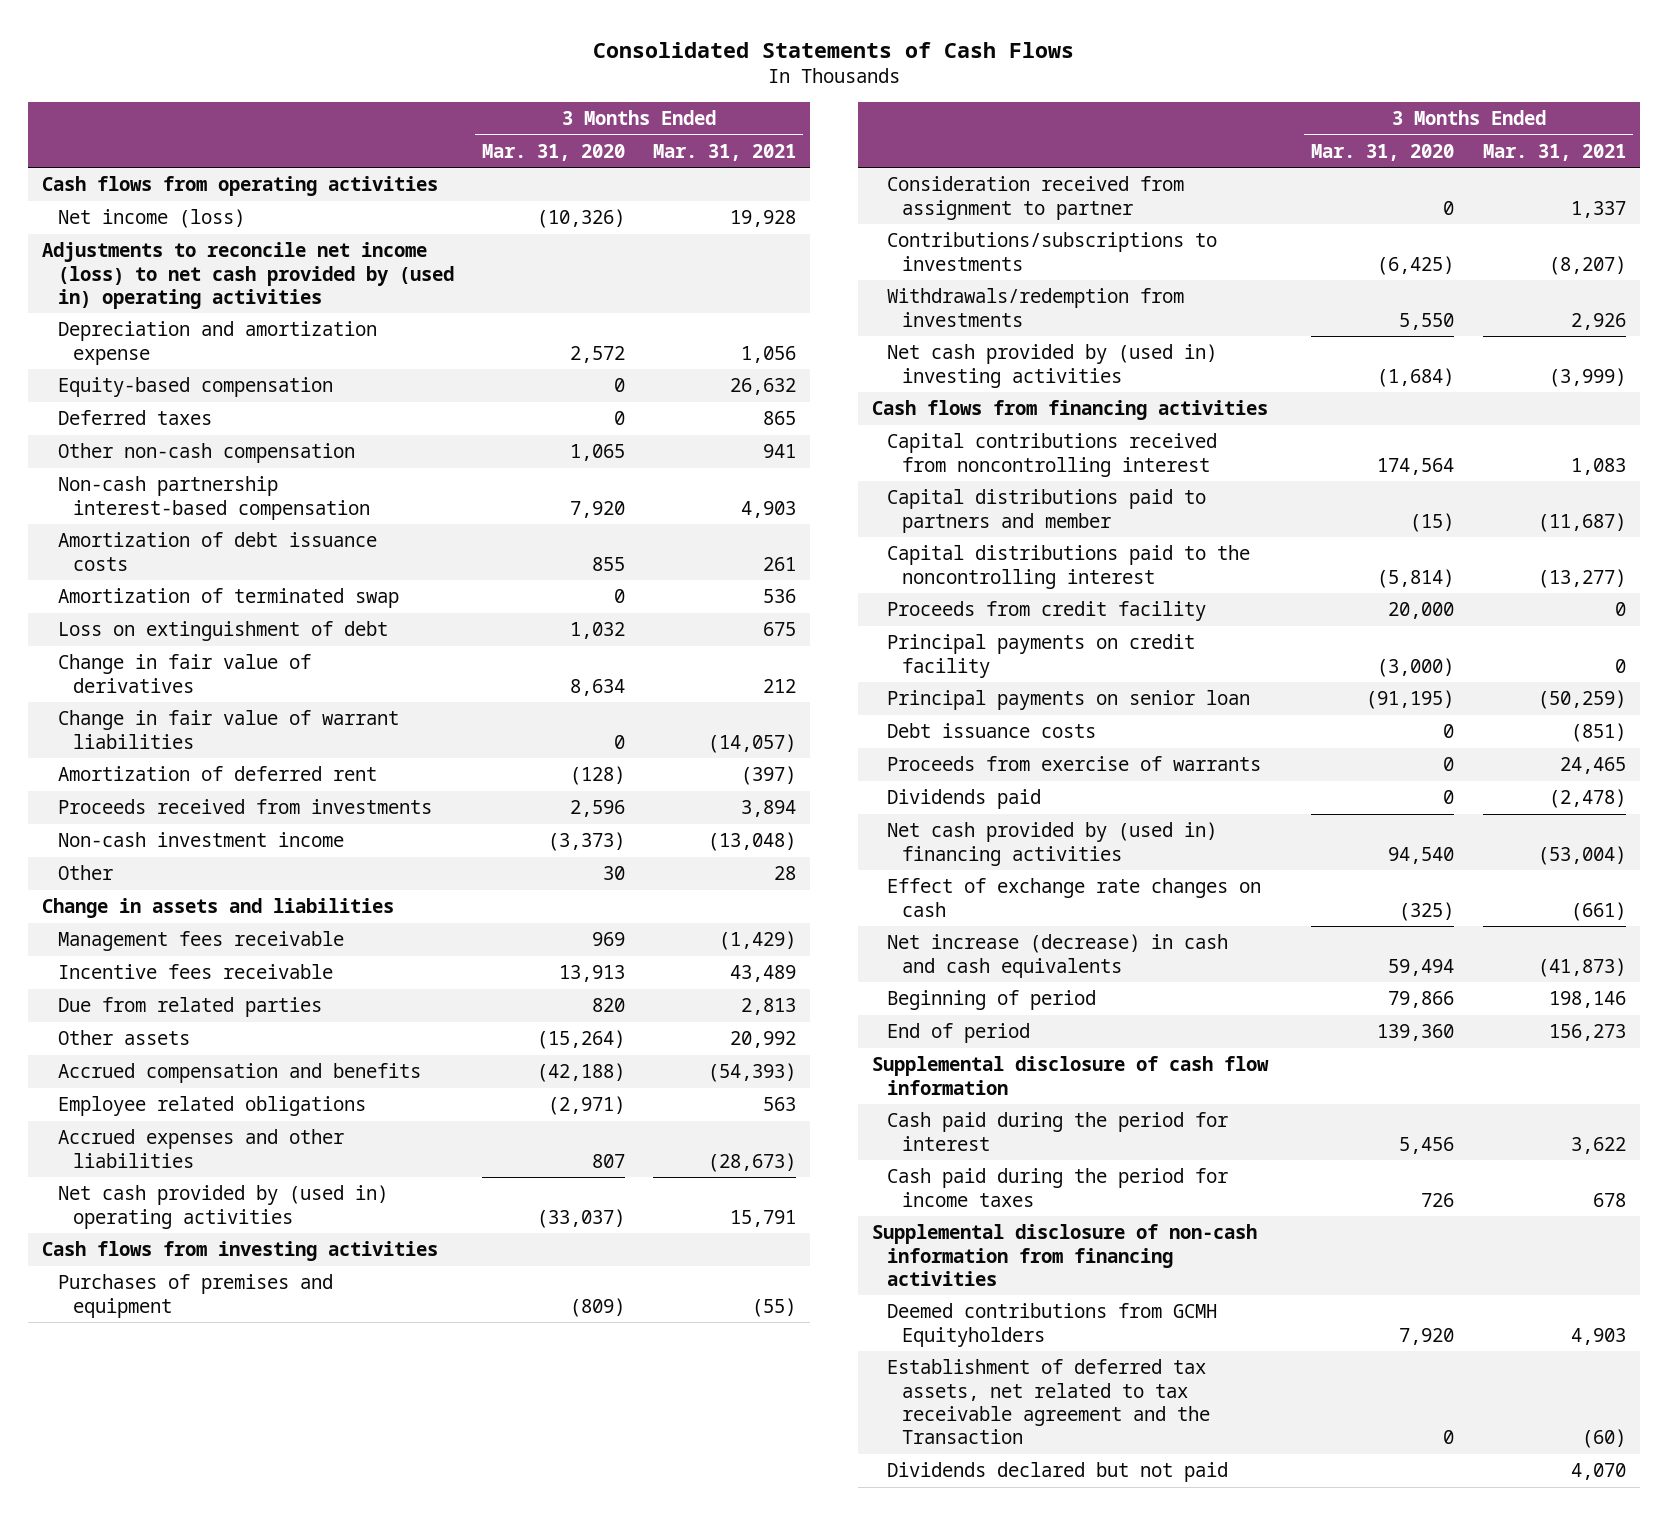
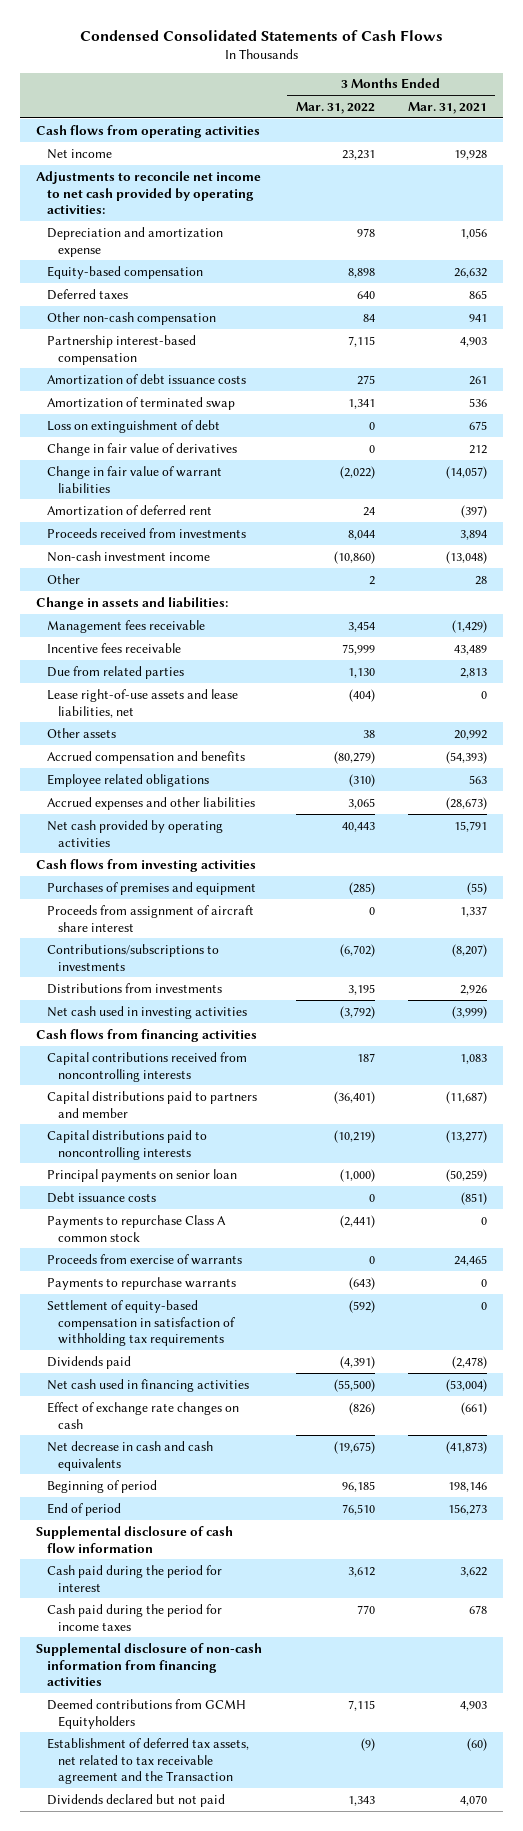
[593,41,1075,58] Consolidated Statements of Cash Flows -> [79,29,443,41] Condensed Consolidated Statements of Cash Flows
[482,143,626,161] Mar. 31, 2020 -> none
none -> [295,101,375,114] Mar. 31, 2022
[57,209,245,229] Net income (loss) -> [47,148,113,159] Net income
[42,242,454,310] Adjustments to reconcile net income (loss) to net cash provided by (used in) operating activities -> [36,170,262,215] Adjustments to reconcile net income to net cash provided by operating activities:
[57,476,370,520] Non-cash partnership interest-based compensation -> [47,334,197,365] Partnership interest-based compensation
[42,898,395,919] Change in assets and liabilities -> [36,596,229,610] Change in assets and liabilities:
none -> [47,688,239,718] Lease right-of-use assets and lease liabilities, net
[57,1185,388,1229] Net cash provided by (used in) operating activities -> [47,819,224,847] Net cash provided by operating activities
[887,176,1185,220] Consideration received from assignment to partner -> [47,904,255,932] Proceeds from assignment of aircraft share interest
[887,288,1185,327] Withdrawals/redemption from investments -> [47,982,223,994] Distributions from investments
[887,344,1218,388] Net cash provided by (used in) investing activities -> [47,1005,248,1019] Net cash used in investing activities
[887,433,1218,477] Capital contributions received from noncontrolling interest -> [47,1051,248,1082] Capital contributions received from noncontrolling interests
[887,601,1207,622] Proceeds from credit facility -> none
[887,634,1196,678] Principal payments on credit facility -> none
[887,545,1251,589] Capital distributions paid to the noncontrolling interest -> [47,1129,208,1160] Capital distributions paid to noncontrolling interests
none -> [47,1214,227,1242] Payments to repurchase Class A common stock
none -> [47,1276,237,1290] Payments to repurchase warrants
none -> [47,1299,236,1347] Settlement of equity-based compensation in satisfaction of withholding tax requirements
[887,822,1218,866] Net cash provided by (used in) financing activities -> [47,1378,250,1392] Net cash used in financing activities
[887,934,1229,978] Net increase (decrease) in cash and cash equivalents -> [47,1440,214,1471] Net decrease in cash and cash equivalents

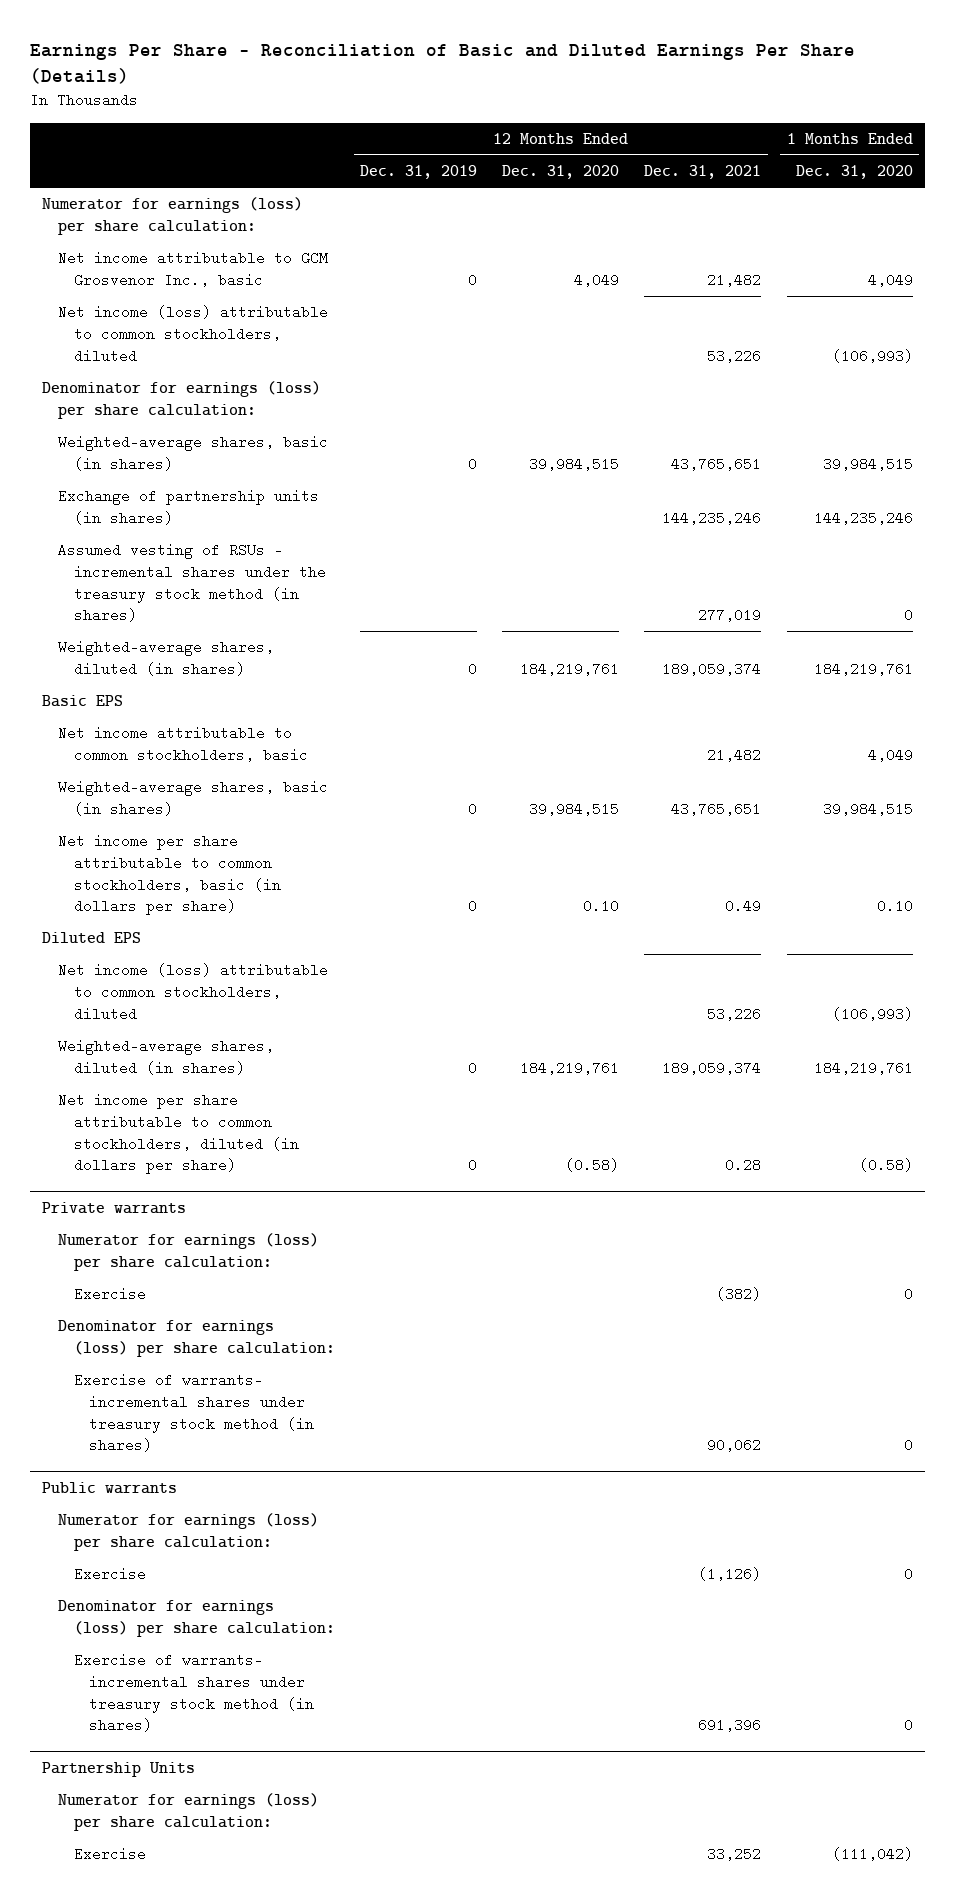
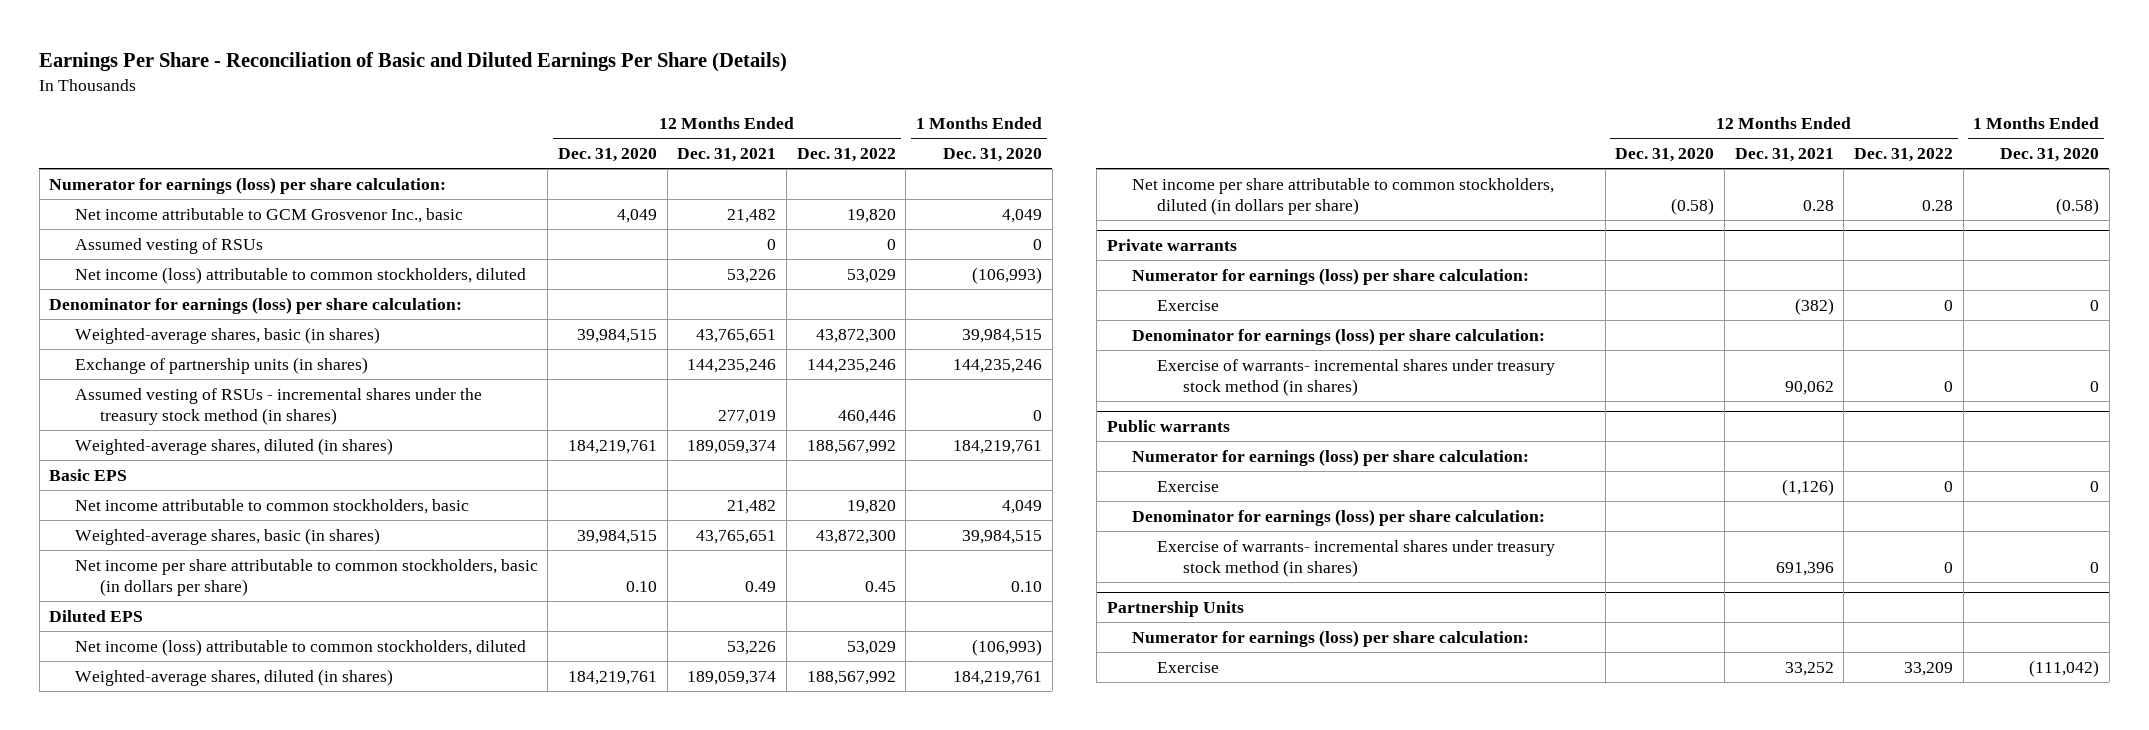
[359,165,477,180] Dec. 31, 2019 -> none
none -> [796,148,896,163] Dec. 31, 2022
none -> [74,237,263,254] Assumed vesting of RSUs

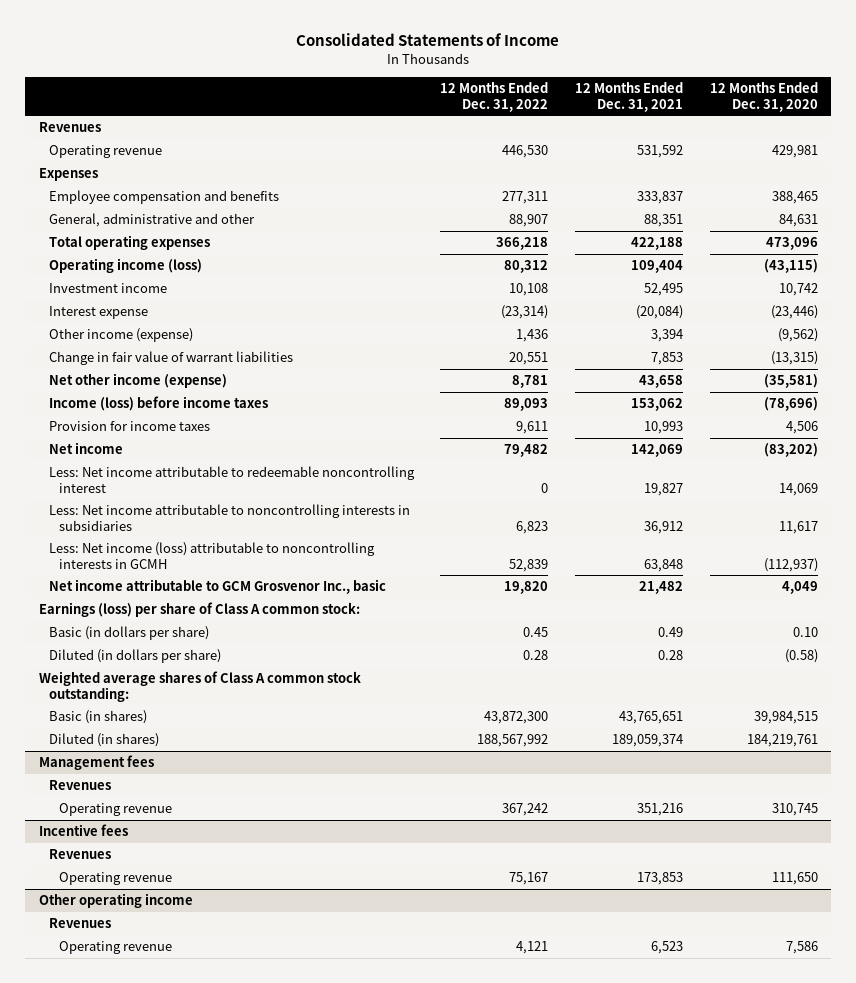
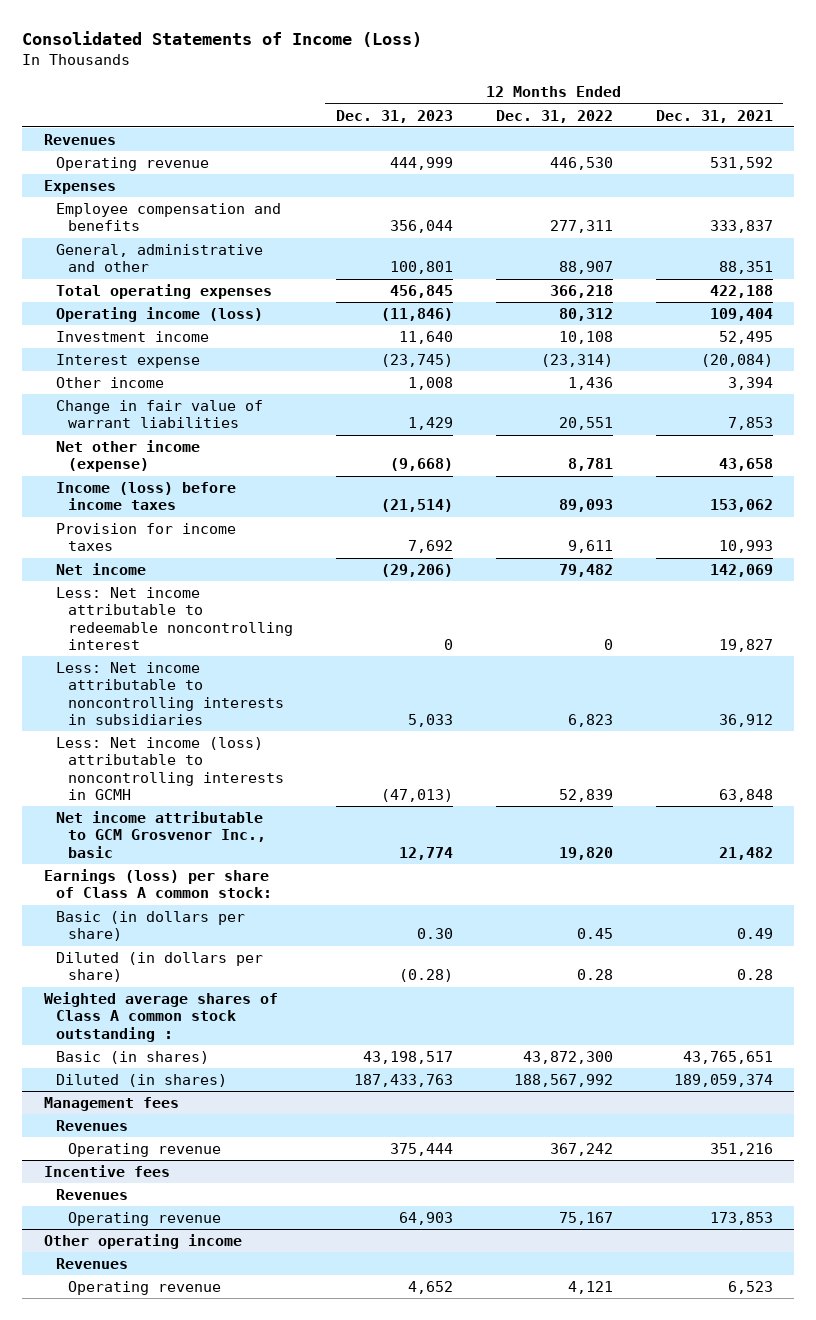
[296,32,560,46] Consolidated Statements of Income -> [22,31,423,48] Consolidated Statements of Income (Loss)
[709,81,818,112] 12 Months Ended Dec. 31, 2020 -> none
none -> [336,109,454,123] Dec. 31, 2023
[48,328,193,343] Other income (expense) -> [56,377,165,389] Other income
[38,671,361,702] Weighted average shares of Class A common stock outstanding: -> [43,992,278,1042] Weighted average shares of Class A common stock outstanding :

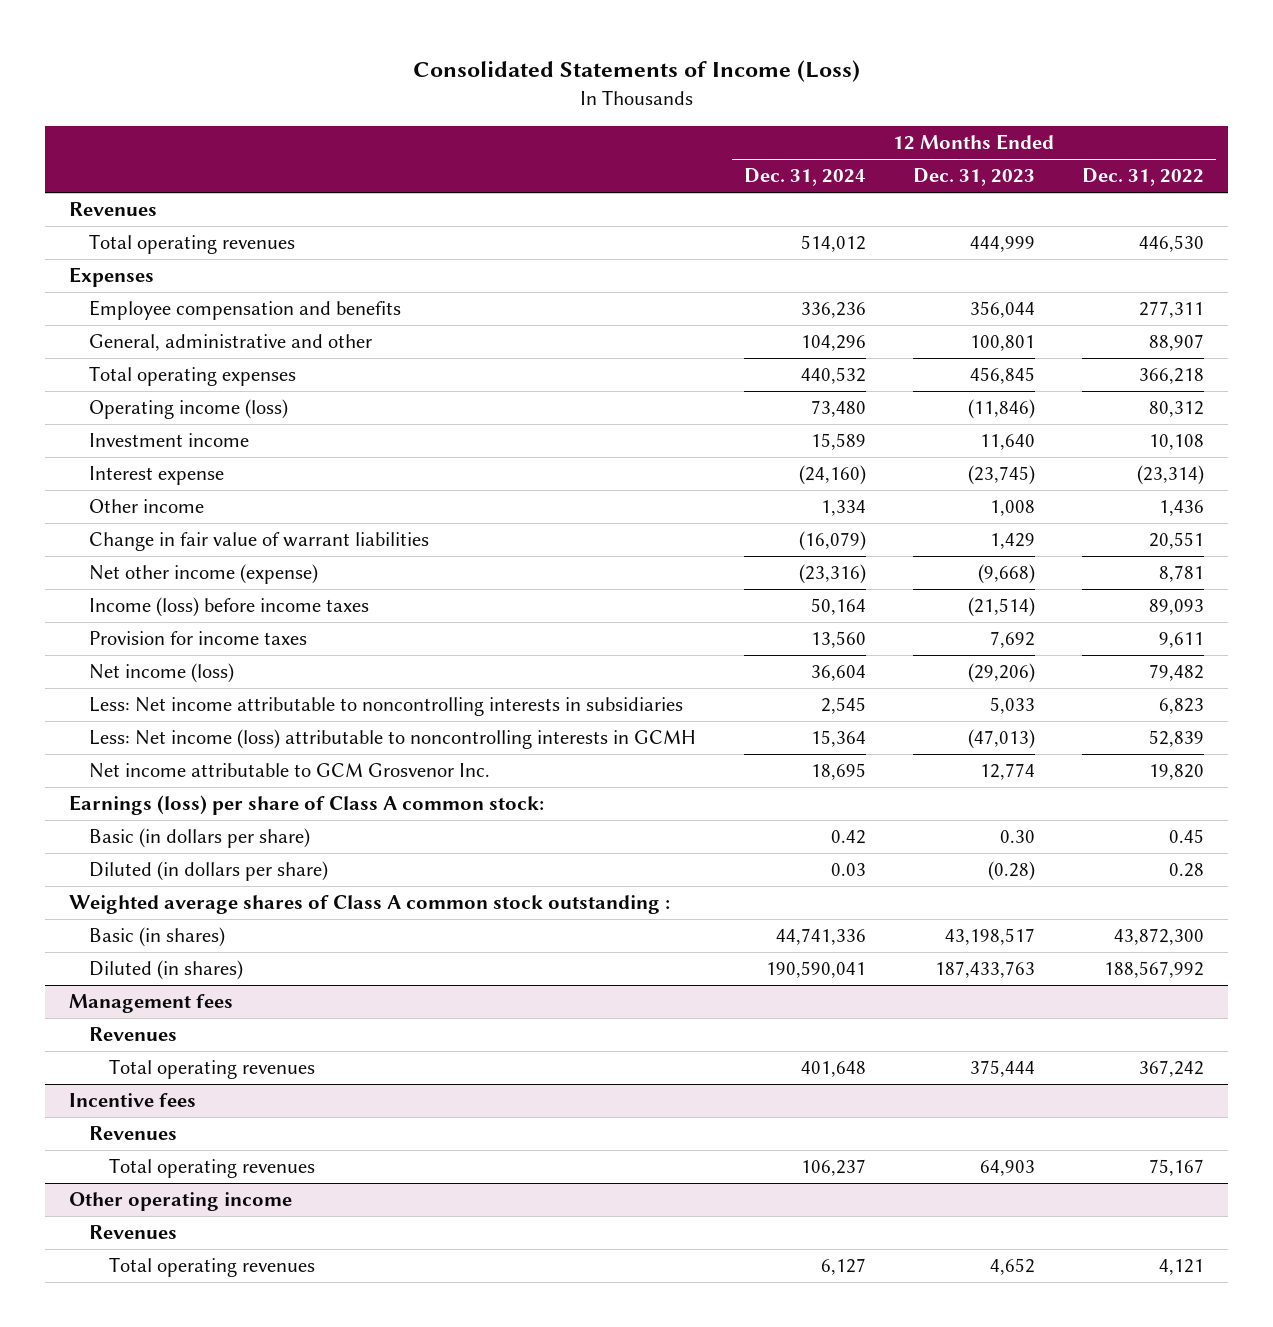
[655,109,773,123] Dec. 31, 2021 -> none
none -> [743,168,866,187] Dec. 31, 2024
[56,157,210,172] Operating revenue -> [89,234,296,255] Total operating revenues
[56,587,294,651] Less: Net income attributable to redeemable noncontrolling interest -> none
[56,563,147,576] Net income -> [89,663,235,684] Net income (loss)
[56,811,267,858] Net income attributable to GCM Grosvenor Inc., basic -> [89,763,491,779] Net income attributable to GCM Grosvenor Inc.
[68,1143,222,1158] Operating revenue -> [109,1059,316,1080] Total operating revenues
[68,1212,222,1227] Operating revenue -> [109,1158,316,1179] Total operating revenues
[68,1281,222,1296] Operating revenue -> [109,1257,316,1278] Total operating revenues

